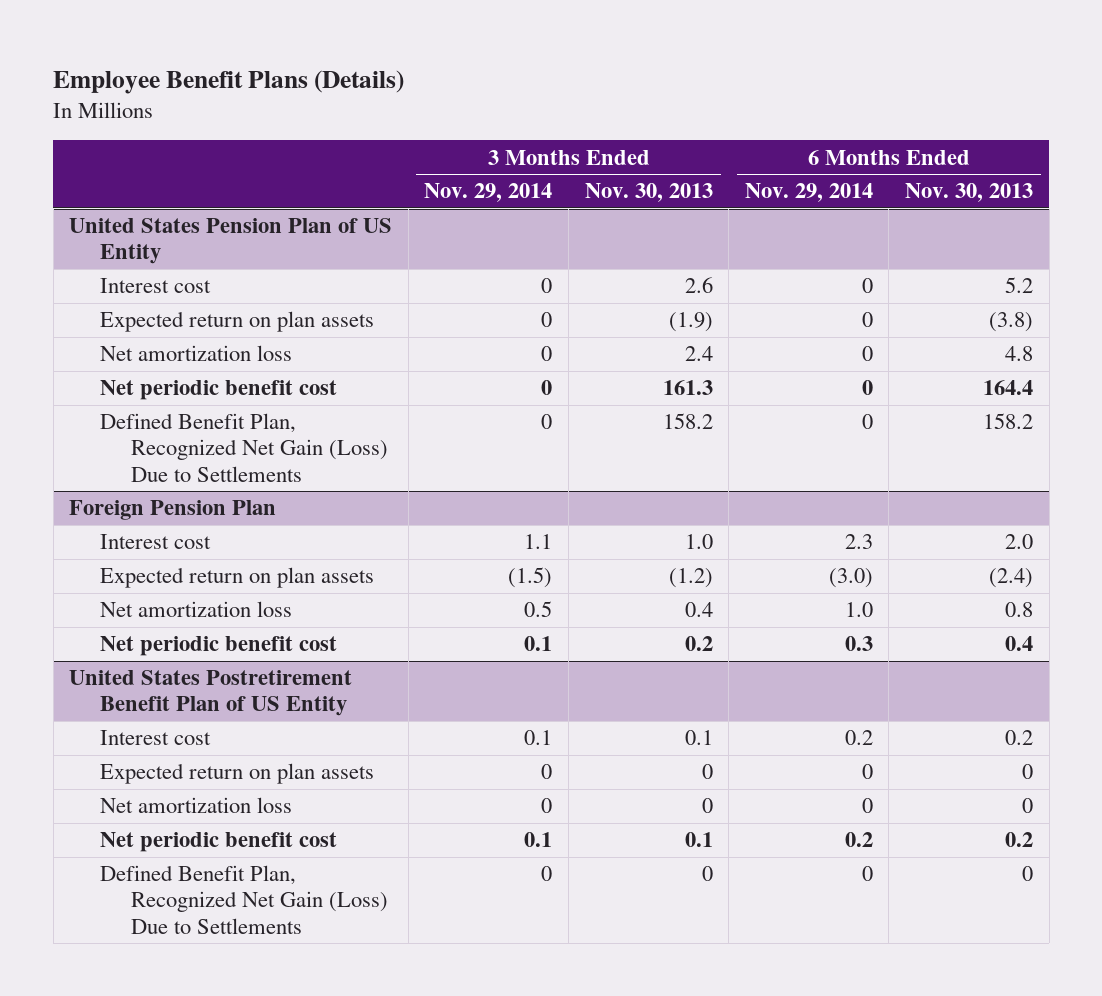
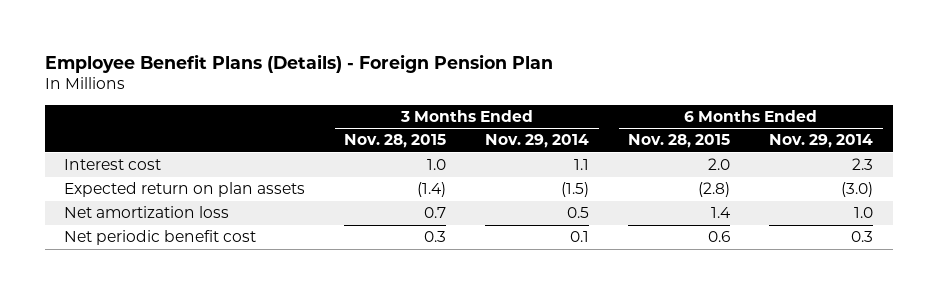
[53,69,405,94] Employee Benefit Plans (Details) -> [44,53,553,73] Employee Benefit Plans (Details) - Foreign Pension Plan
[584,183,713,203] Nov. 30, 2013 -> none
[904,183,1033,203] Nov. 30, 2013 -> none
none -> [344,134,447,149] Nov. 28, 2015
none -> [628,134,731,149] Nov. 28, 2015
[69,218,393,265] United States Pension Plan of US Entity -> none
[100,278,212,294] Interest cost -> none
[100,311,375,333] Expected return on plan assets -> none
[100,345,293,362] Net amortization loss -> none
[100,380,338,401] Net periodic benefit cost -> none
[100,413,388,482] Defined Benefit Plan, Recognized Net Gain (Loss) Due to Settlements -> none
[69,500,277,521] Foreign Pension Plan -> none
[69,670,353,717] United States Postretirement Benefit Plan of US Entity -> none
[100,730,212,746] Interest cost -> none
[100,763,375,785] Expected return on plan assets -> none
[100,797,293,814] Net amortization loss -> none
[100,832,338,853] Net periodic benefit cost -> none
[100,865,388,934] Defined Benefit Plan, Recognized Net Gain (Loss) Due to Settlements -> none

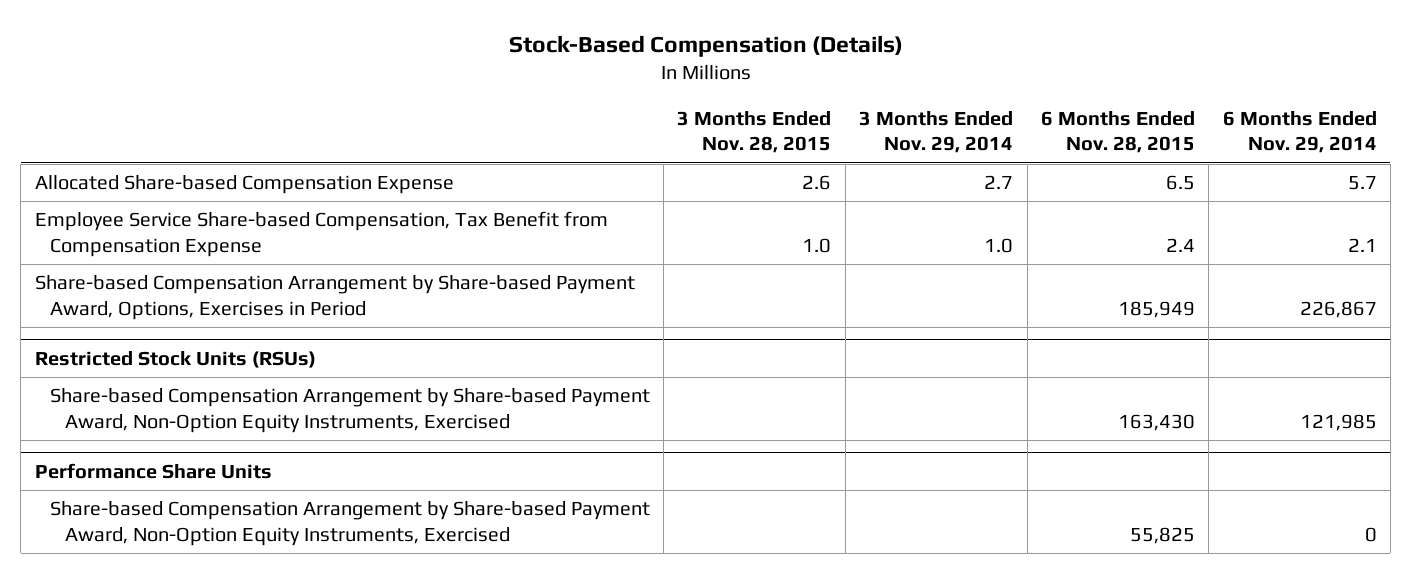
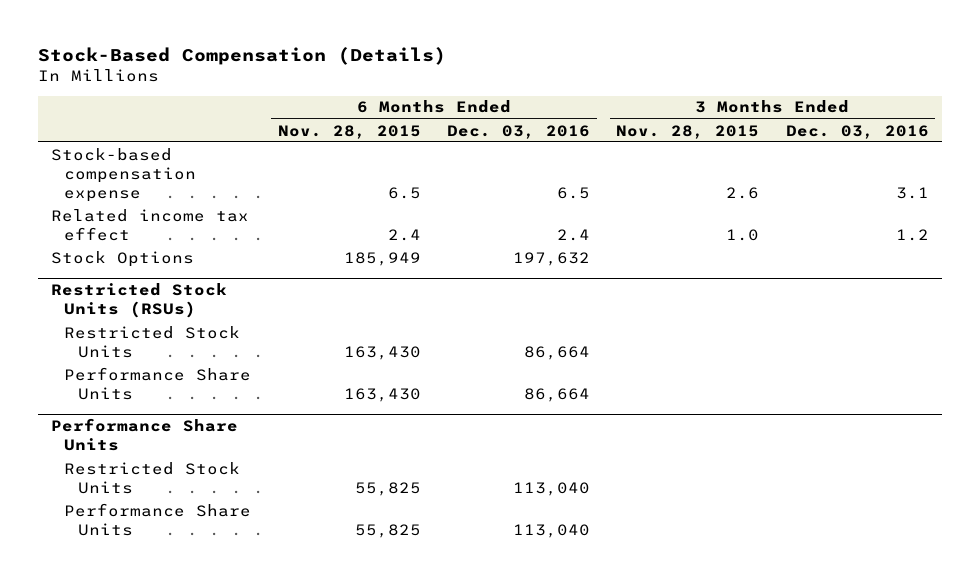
[859,110,1014,154] 3 Months Ended Nov. 29, 2014 -> none
[1222,110,1377,154] 6 Months Ended Nov. 29, 2014 -> none
none -> [446,124,590,139] Dec. 03, 2016
none -> [785,124,929,139] Dec. 03, 2016
[34,175,454,195] Allocated Share-based Compensation Expense -> [50,147,197,202] Stock-based compensation expense
[34,211,608,257] Employee Service Share-based Compensation, Tax Benefit from Compensation Expense -> [50,208,249,241] Related income tax effect
[34,275,635,320] Share-based Compensation Arrangement by Share-based Payment Award, Options, Exercises in Period -> [50,250,194,267] Stock Options
[49,388,650,433] Share-based Compensation Arrangement by Share-based Payment Award, Non-Option Equity Instruments, Exercised -> [64,325,241,358] Restricted Stock Units
none -> [64,366,252,400] Performance Share Units
[49,501,650,546] Share-based Compensation Arrangement by Share-based Payment Award, Non-Option Equity Instruments, Exercised -> [64,461,241,494] Restricted Stock Units
none -> [64,502,252,536] Performance Share Units

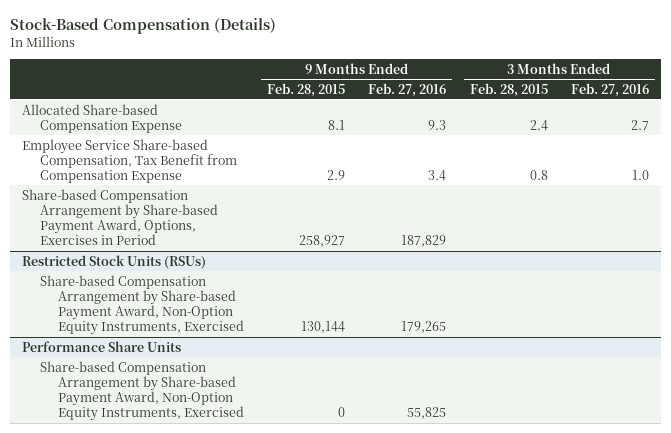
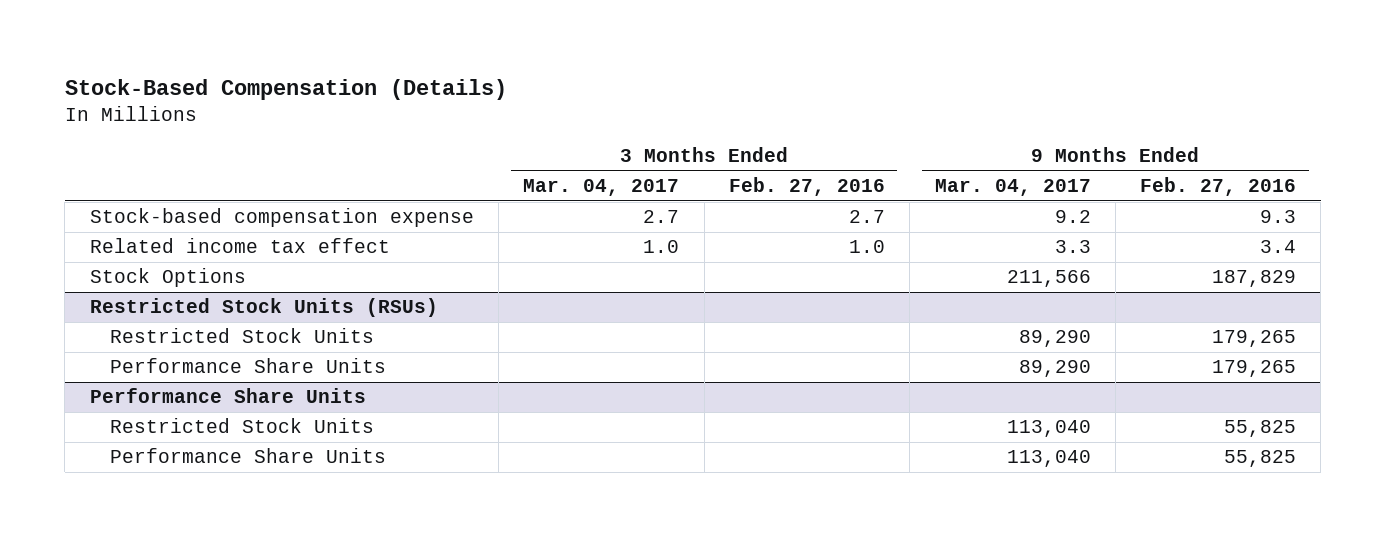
[267,82,346,97] Feb. 28, 2015 -> none
[469,82,548,97] Feb. 28, 2015 -> none
none -> [523,178,680,196] Mar. 04, 2017
none -> [934,178,1091,196] Mar. 04, 2017
[22,103,182,133] Allocated Share-based Compensation Expense -> [89,208,474,228] Stock-based compensation expense
[22,138,237,184] Employee Service Share-based Compensation, Tax Benefit from Compensation Expense -> [89,238,390,254] Related income tax effect
[22,188,218,246] Share-based Compensation Arrangement by Share-based Payment Award, Options, Exercises in Period -> [89,268,246,288] Stock Options
[39,274,244,336] Share-based Compensation Arrangement by Share-based Payment Award, Non-Option Equity Instruments, Exercised -> [109,328,374,344] Restricted Stock Units
none -> [109,358,386,374] Performance Share Units
[39,360,244,422] Share-based Compensation Arrangement by Share-based Payment Award, Non-Option Equity Instruments, Exercised -> [109,418,374,434] Restricted Stock Units
none -> [109,448,386,464] Performance Share Units

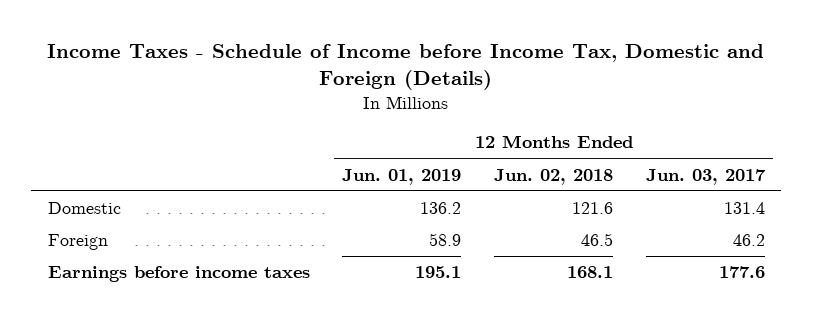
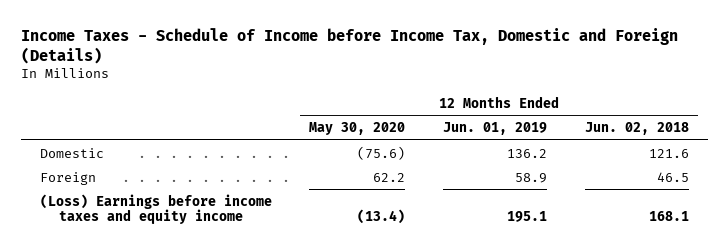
[645,168,766,185] Jun. 03, 2017 -> none
none -> [309,122,406,136] May 30, 2020
[47,266,310,283] Earnings before income taxes -> [39,193,272,225] (Loss) Earnings before income taxes and equity income

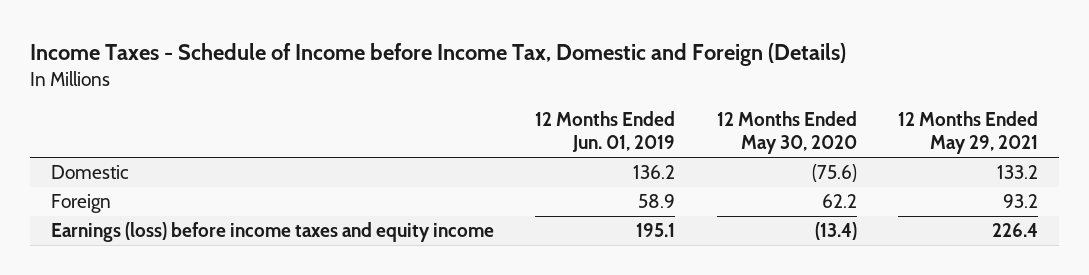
[584,122,689,136] Jun. 02, 2018 -> none
none -> [898,111,1039,155] 12 Months Ended May 29, 2021
[39,193,272,225] (Loss) Earnings before income taxes and equity income -> [50,222,494,243] Earnings (loss) before income taxes and equity income

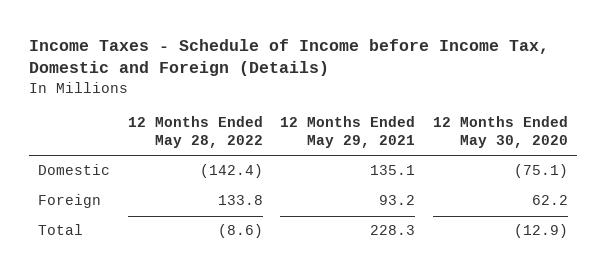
[535,111,676,153] 12 Months Ended Jun. 01, 2019 -> none
none -> [127,115,263,149] 12 Months Ended May 28, 2022
[811,164,857,183] (75.6) -> [514,164,569,179] (75.1)
[997,165,1039,180] 133.2 -> [370,165,416,176] 135.1
[50,222,494,243] Earnings (loss) before income taxes and equity income -> none
none -> [37,224,83,236] Total

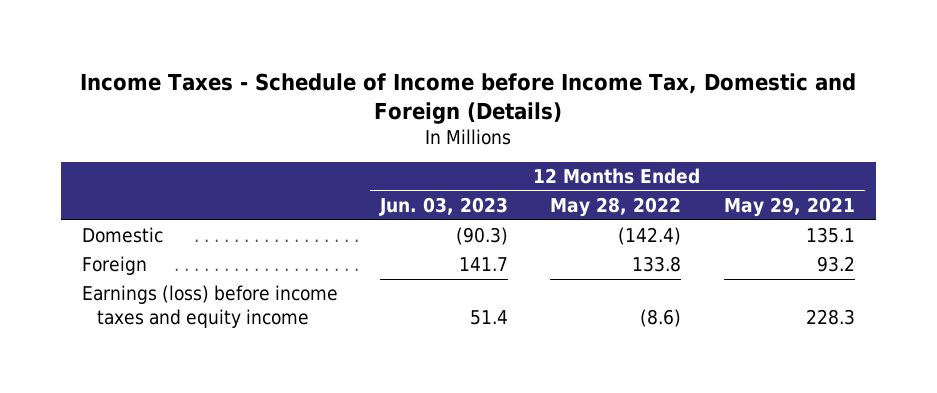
[433,115,569,149] 12 Months Ended May 30, 2020 -> none
none -> [379,197,509,217] Jun. 03, 2023
[37,224,83,236] Total -> [81,285,338,329] Earnings (loss) before income taxes and equity income

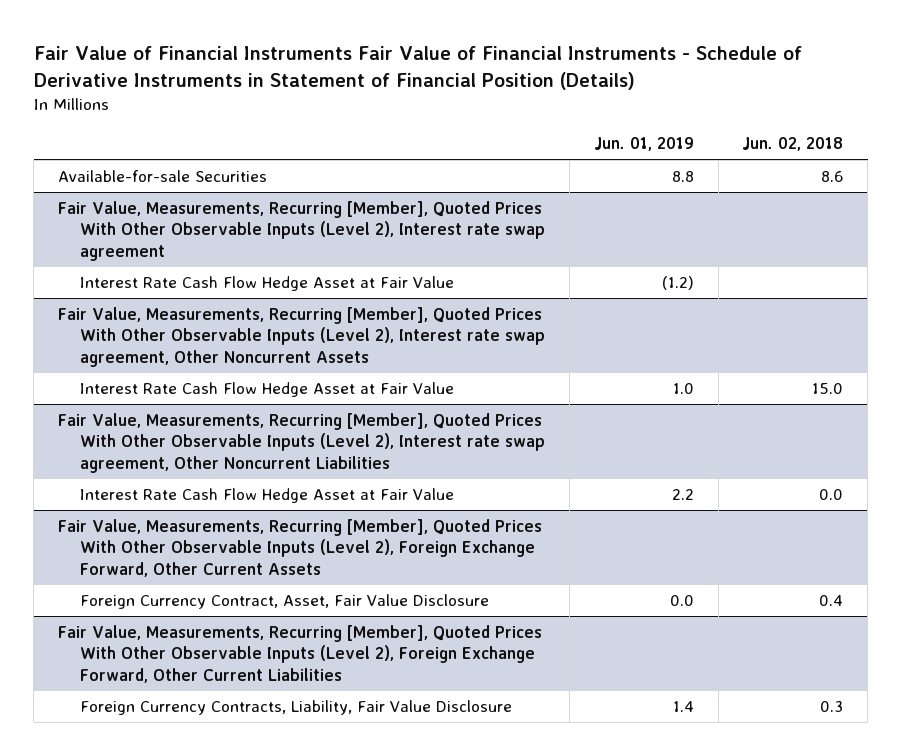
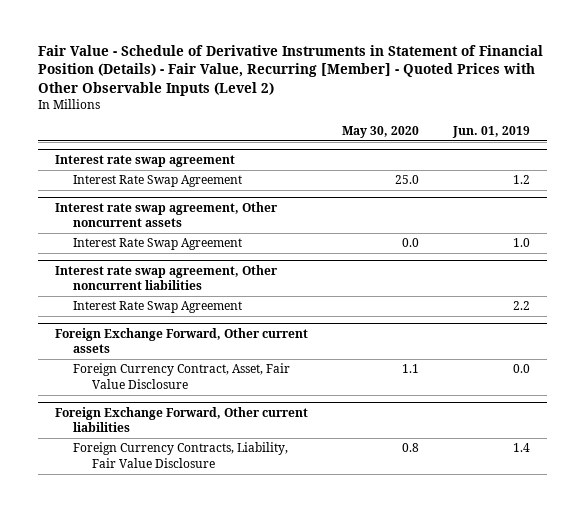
[33,46,802,91] Fair Value of Financial Instruments Fair Value of Financial Instruments - Schedule of Derivative Instruments in Statement of Financial Position (Details) -> [37,44,543,96] Fair Value - Schedule of Derivative Instruments in Statement of Financial Position (Details) - Fair Value, Recurring [Member] - Quoted Prices with Other Observable Inputs (Level 2)
[742,137,844,152] Jun. 02, 2018 -> none
none -> [341,125,419,138] May 30, 2020
[57,169,267,182] Available-for-sale Securities -> none
[57,200,545,261] Fair Value, Measurements, Recurring [Member], Quoted Prices With Other Observable Inputs (Level 2), Interest rate swap agreement -> none
[79,275,454,291] Interest Rate Cash Flow Hedge Asset at Fair Value -> none
[57,306,545,367] Fair Value, Measurements, Recurring [Member], Quoted Prices With Other Observable Inputs (Level 2), Interest rate swap agreement, Other Noncurrent Assets -> none
[57,412,545,473] Fair Value, Measurements, Recurring [Member], Quoted Prices With Other Observable Inputs (Level 2), Interest rate swap agreement, Other Noncurrent Liabilities -> none
[57,518,542,577] Fair Value, Measurements, Recurring [Member], Quoted Prices With Other Observable Inputs (Level 2), Foreign Exchange Forward, Other Current Assets -> none
none -> [54,155,235,168] Interest rate swap agreement
none -> [73,175,243,188] Interest Rate Swap Agreement
none -> [54,202,278,228] Interest rate swap agreement, Other noncurrent assets
[79,381,454,397] Interest Rate Cash Flow Hedge Asset at Fair Value -> [73,238,243,251] Interest Rate Swap Agreement
none -> [54,265,278,291] Interest rate swap agreement, Other noncurrent liabilities
[79,487,454,503] Interest Rate Cash Flow Hedge Asset at Fair Value -> [73,301,243,314] Interest Rate Swap Agreement
none -> [54,328,308,354] Foreign Exchange Forward, Other current assets
[57,624,542,683] Fair Value, Measurements, Recurring [Member], Quoted Prices With Other Observable Inputs (Level 2), Foreign Exchange Forward, Other Current Liabilities -> none
none -> [54,407,308,433] Foreign Exchange Forward, Other current liabilities

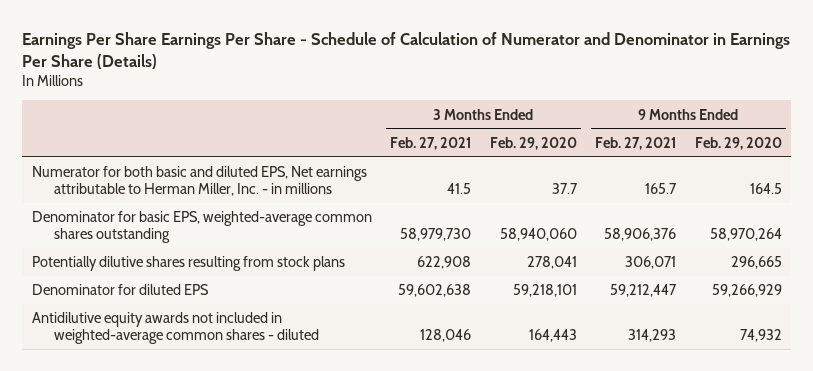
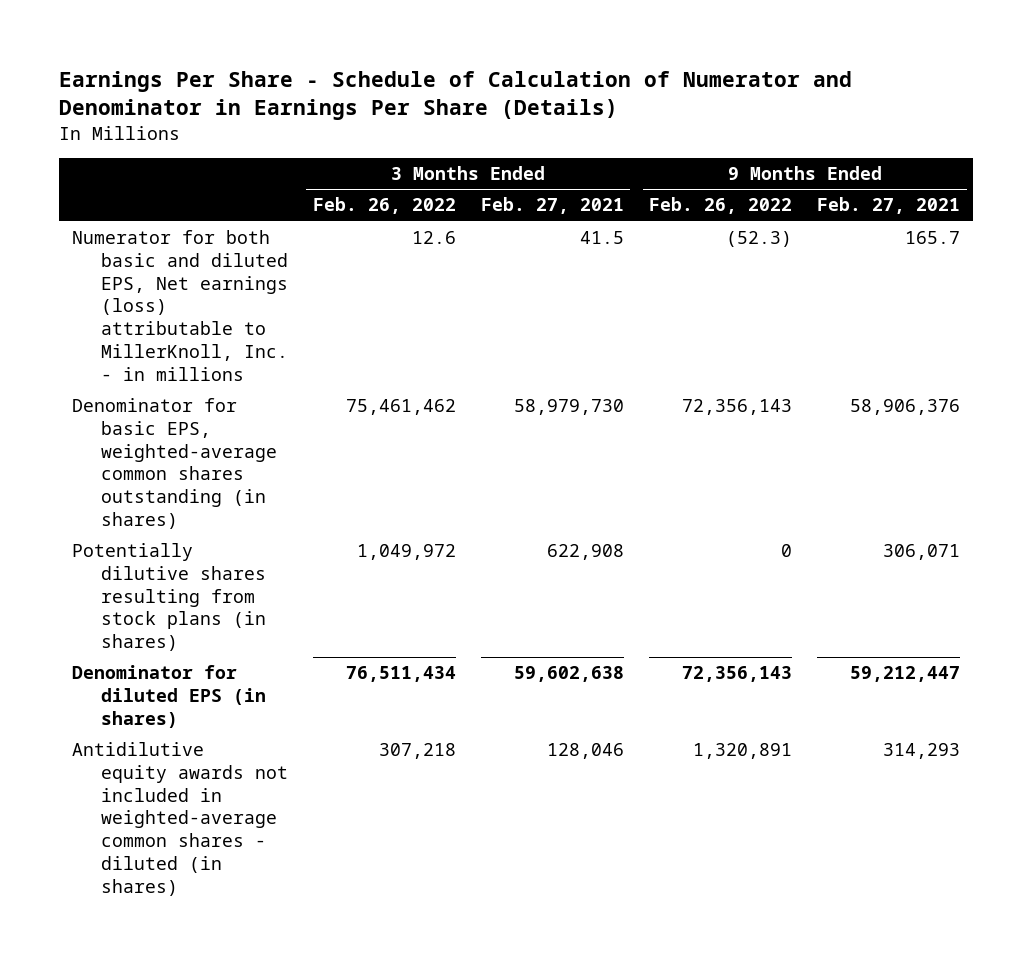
[22,31,791,69] Earnings Per Share Earnings Per Share - Schedule of Calculation of Numerator and Denominator in Earnings Per Share (Details) -> [59,71,853,121] Earnings Per Share - Schedule of Calculation of Numerator and Denominator in Earnings Per Share (Details)
[489,136,577,150] Feb. 29, 2020 -> none
[694,136,782,150] Feb. 29, 2020 -> none
none -> [312,197,456,215] Feb. 26, 2022
none -> [649,197,793,215] Feb. 26, 2022
[31,166,367,196] Numerator for both basic and diluted EPS, Net earnings attributable to Herman Miller, Inc. - in millions -> [71,230,288,381] Numerator for both basic and diluted EPS, Net earnings (loss) attributable to MillerKnoll, Inc. - in millions
[31,211,372,243] Denominator for basic EPS, weighted-average common shares outstanding -> [71,398,277,529] Denominator for basic EPS, weighted-average common shares outstanding (in shares)
[31,256,345,272] Potentially dilutive shares resulting from stock plans -> [71,543,266,652] Potentially dilutive shares resulting from stock plans (in shares)
[31,284,209,296] Denominator for diluted EPS -> [71,665,266,728] Denominator for diluted EPS (in shares)
[31,312,320,344] Antidilutive equity awards not included in weighted-average common shares - diluted -> [71,742,288,896] Antidilutive equity awards not included in weighted-average common shares - diluted (in shares)

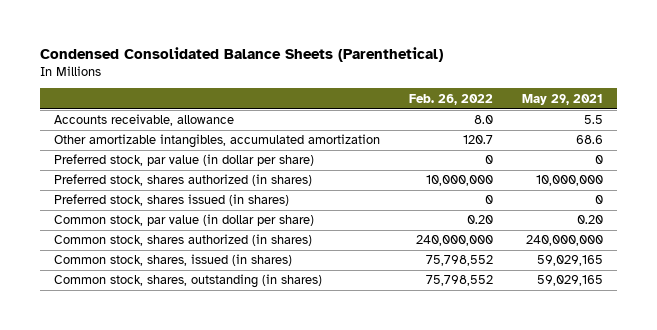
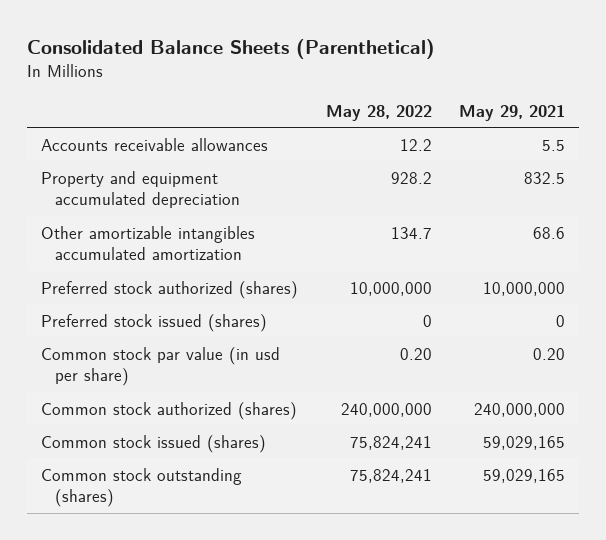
[39,47,443,63] Condensed Consolidated Balance Sheets (Parenthetical) -> [27,38,436,59] Consolidated Balance Sheets (Parenthetical)
[408,93,493,105] Feb. 26, 2022 -> none
none -> [325,104,432,121] May 28, 2022
[54,154,315,167] Preferred stock, par value (in dollar per share) -> none
[54,114,235,127] Accounts receivable, allowance -> [40,137,268,151] Accounts receivable allowances
none -> [40,170,241,209] Property and equipment accumulated depreciation
[54,134,381,149] Other amortizable intangibles, accumulated amortization -> [40,225,255,261] Other amortizable intangibles accumulated amortization
[54,174,313,187] Preferred stock, shares authorized (in shares) -> [40,280,298,299] Preferred stock authorized (shares)
[54,194,290,207] Preferred stock, shares issued (in shares) -> [40,313,267,332] Preferred stock issued (shares)
[54,214,315,227] Common stock, par value (in dollar per share) -> [40,346,280,387] Common stock par value (in usd per share)
[54,234,313,247] Common stock, shares authorized (in shares) -> [40,401,297,420] Common stock authorized (shares)
[54,254,293,267] Common stock, shares, issued (in shares) -> [40,434,266,453] Common stock issued (shares)
[54,274,323,289] Common stock, shares, outstanding (in shares) -> [40,467,242,508] Common stock outstanding (shares)

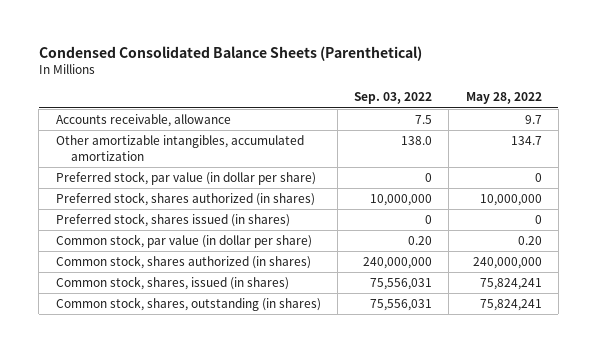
[27,38,436,59] Consolidated Balance Sheets (Parenthetical) -> [38,45,422,61] Condensed Consolidated Balance Sheets (Parenthetical)
[459,104,566,121] May 29, 2021 -> none
none -> [354,92,433,105] Sep. 03, 2022
[40,170,241,209] Property and equipment accumulated depreciation -> none
[40,137,268,151] Accounts receivable allowances -> [55,114,231,128] Accounts receivable, allowance
[399,138,432,151] 12.2 -> [524,115,542,125] 9.7
[40,225,255,261] Other amortizable intangibles accumulated amortization -> [55,135,304,161] Other amortizable intangibles, accumulated amortization
none -> [55,171,316,186] Preferred stock, par value (in dollar per share)
[40,280,298,299] Preferred stock authorized (shares) -> [55,192,315,207] Preferred stock, shares authorized (in shares)
[40,313,267,332] Preferred stock issued (shares) -> [55,213,290,228] Preferred stock, shares issued (in shares)
[40,346,280,387] Common stock par value (in usd per share) -> [55,234,312,249] Common stock, par value (in dollar per share)
[40,401,297,420] Common stock authorized (shares) -> [55,255,311,270] Common stock, shares authorized (in shares)
[40,434,266,453] Common stock issued (shares) -> [55,276,289,291] Common stock, shares, issued (in shares)
[40,467,242,508] Common stock outstanding (shares) -> [55,297,321,312] Common stock, shares, outstanding (in shares)

